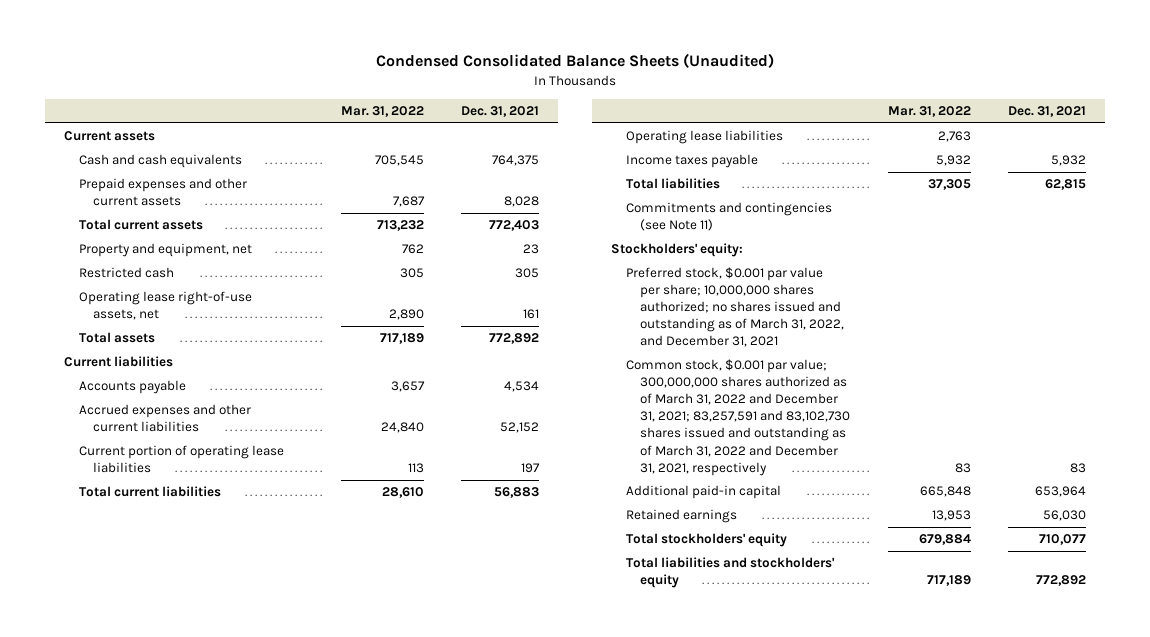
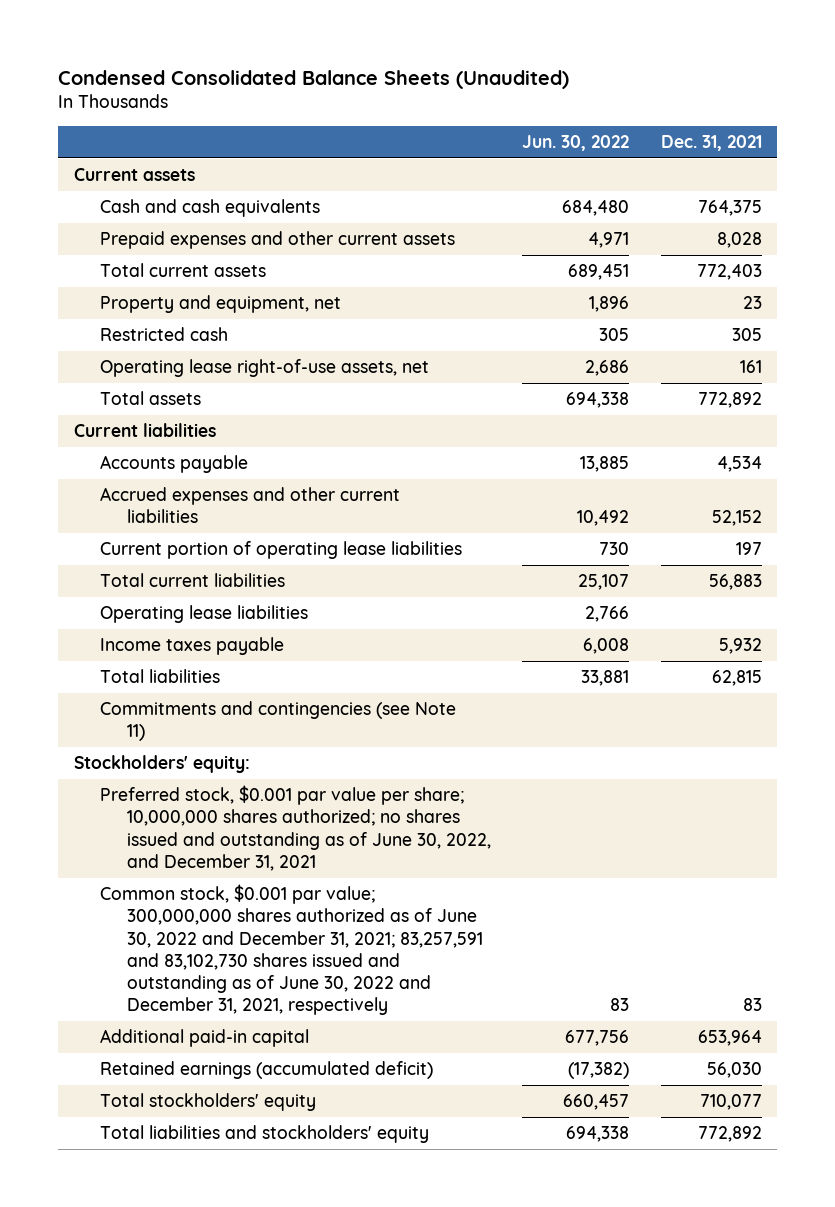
[340,105,424,117] Mar. 31, 2022 -> none
none -> [522,134,630,151] Jun. 30, 2022
[625,267,845,348] Preferred stock, $0.001 par value per share; 10,000,000 shares authorized; no shares issued and outstanding as of March 31, 2022, and December 31, 2021 -> [100,785,492,871] Preferred stock, $0.001 par value per share; 10,000,000 shares authorized; no shares issued and outstanding as of June 30, 2022, and December 31, 2021
[625,359,851,476] Common stock, $0.001 par value; 300,000,000 shares authorized as of March 31, 2022 and December 31, 2021; 83,257,591 and 83,102,730 shares issued and outstanding as of March 31, 2022 and December 31, 2021, respectively -> [100,884,484,1016] Common stock, $0.001 par value; 300,000,000 shares authorized as of June 30, 2022 and December 31, 2021; 83,257,591 and 83,102,730 shares issued and outstanding as of June 30, 2022 and December 31, 2021, respectively
[625,509,737,524] Retained earnings -> [100,1061,434,1080] Retained earnings (accumulated deficit)

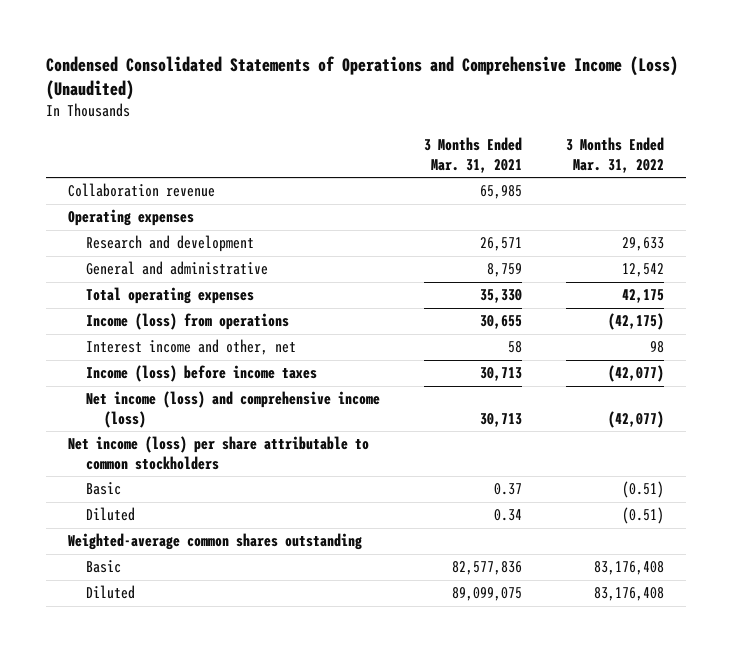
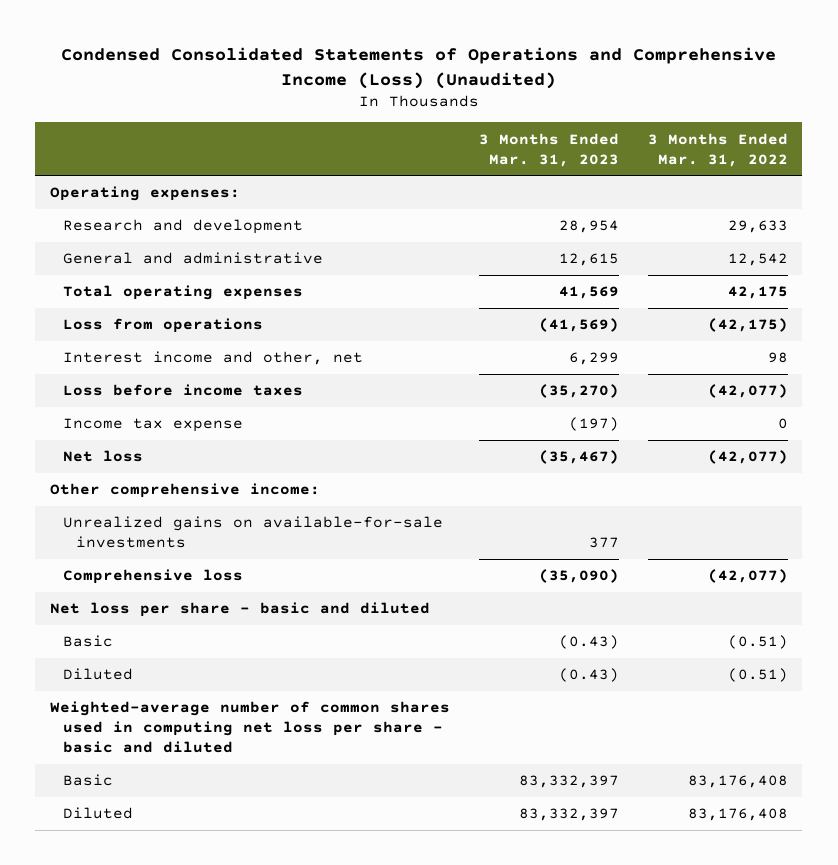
[423,137,522,173] 3 Months Ended Mar. 31, 2021 -> none
none -> [478,132,619,167] 3 Months Ended Mar. 31, 2023
[68,183,216,198] Collaboration revenue -> none
[68,209,195,227] Operating expenses -> [49,186,240,202] Operating expenses:
[86,313,290,331] Income (loss) from operations -> [62,318,263,334] Loss from operations
[86,365,318,383] Income (loss) before income taxes -> [62,384,303,397] Loss before income taxes
none -> [62,418,243,433] Income tax expense
[86,391,381,428] Net income (loss) and comprehensive income (loss) -> [62,450,143,463] Net loss
none -> [49,483,320,499] Other comprehensive income:
none -> [62,516,443,549] Unrealized gains on available-for-sale investments
none -> [62,569,243,585] Comprehensive loss
[68,436,370,470] Net income (loss) per share attributable to common stockholders -> [49,602,430,618] Net loss per share - basic and diluted
[68,533,363,551] Weighted-average common shares outstanding -> [49,701,450,754] Weighted-average number of common shares used in computing net loss per share - basic and diluted

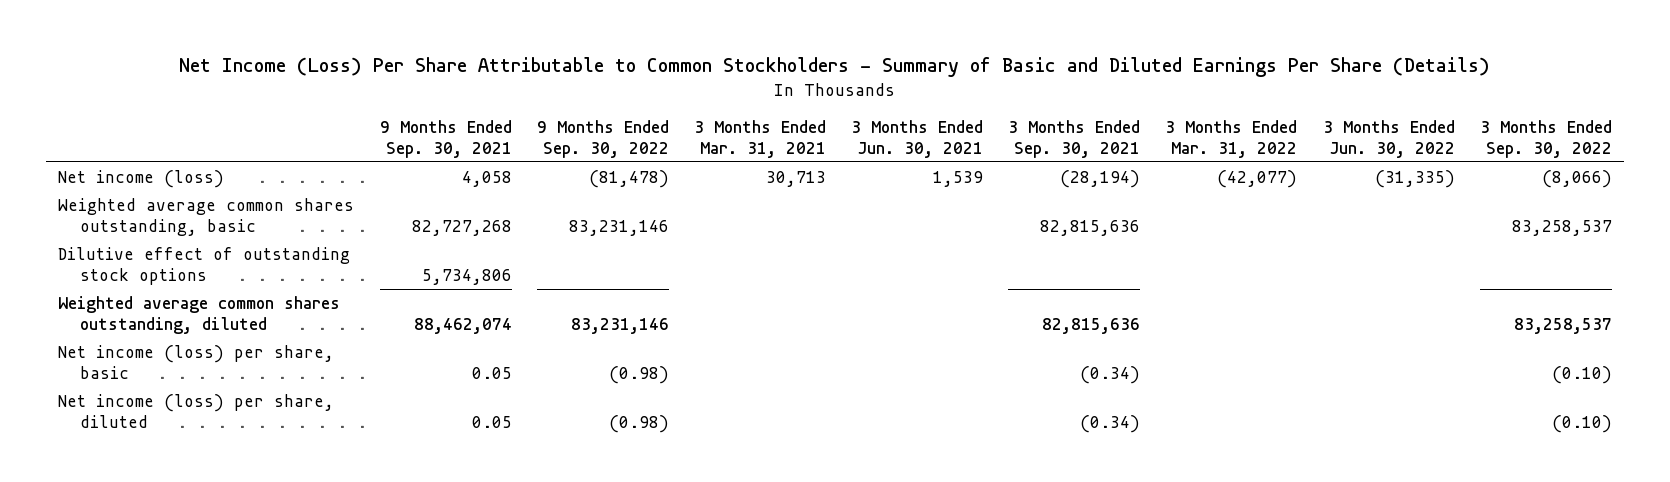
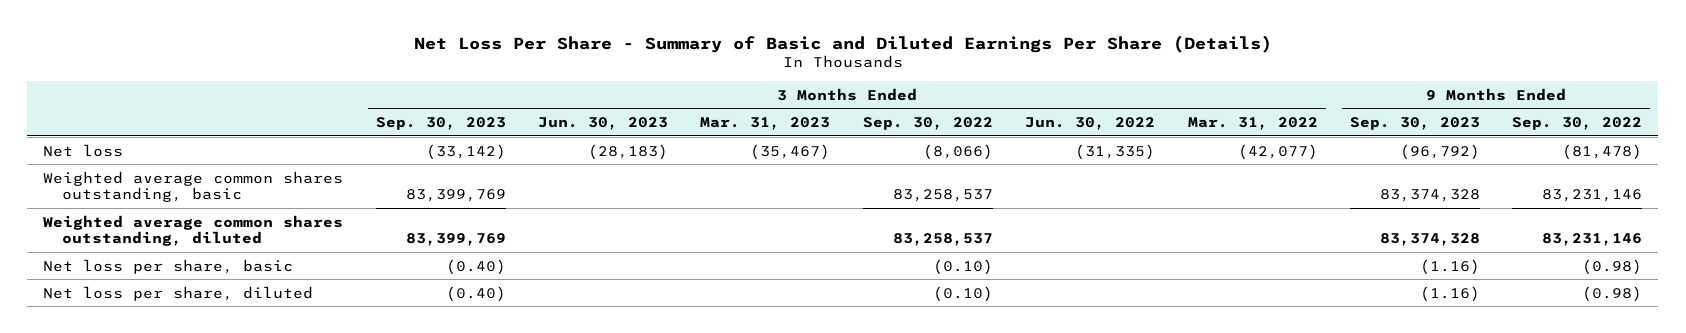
[179,57,1491,78] Net Income (Loss) Per Share Attributable to Common Stockholders - Summary of Basic and Diluted Earnings Per Share (Details) -> [413,34,1272,53] Net Loss Per Share - Summary of Basic and Diluted Earnings Per Share (Details)
[379,119,512,158] 9 Months Ended Sep. 30, 2021 -> none
[693,119,826,158] 3 Months Ended Mar. 31, 2021 -> none
[851,119,984,158] 3 Months Ended Jun. 30, 2021 -> none
[1008,119,1141,158] 3 Months Ended Sep. 30, 2021 -> none
none -> [375,117,506,131] Sep. 30, 2023
none -> [538,117,669,131] Jun. 30, 2023
none -> [700,117,831,131] Mar. 31, 2023
none -> [1349,117,1480,131] Sep. 30, 2023
[58,169,225,188] Net income (loss) -> [43,143,124,157] Net loss
[58,246,351,285] Dilutive effect of outstanding stock options -> none
[58,344,335,379] Net income (loss) per share, basic -> [43,258,294,274] Net loss per share, basic
[58,393,335,428] Net income (loss) per share, diluted -> [43,285,314,301] Net loss per share, diluted

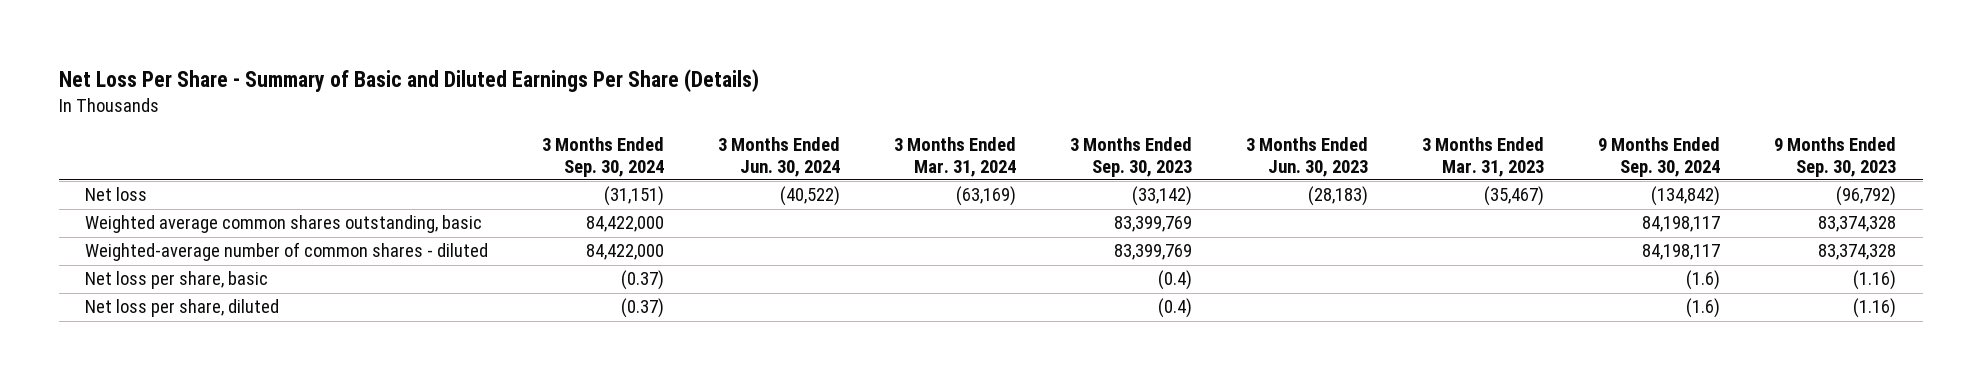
[862,117,993,131] Sep. 30, 2022 -> none
[1025,117,1156,131] Jun. 30, 2022 -> none
[1187,117,1318,131] Mar. 31, 2022 -> none
[1512,117,1643,131] Sep. 30, 2022 -> none
none -> [542,136,665,177] 3 Months Ended Sep. 30, 2024
none -> [718,136,841,177] 3 Months Ended Jun. 30, 2024
none -> [894,136,1017,177] 3 Months Ended Mar. 31, 2024
none -> [1598,136,1721,177] 9 Months Ended Sep. 30, 2024
[43,214,344,247] Weighted average common shares outstanding, diluted -> [85,242,489,262] Weighted-average number of common shares - diluted
[445,258,506,275] (0.40) -> [1158,270,1193,291] (0.4)
[445,285,506,302] (0.40) -> [1158,298,1193,319] (0.4)

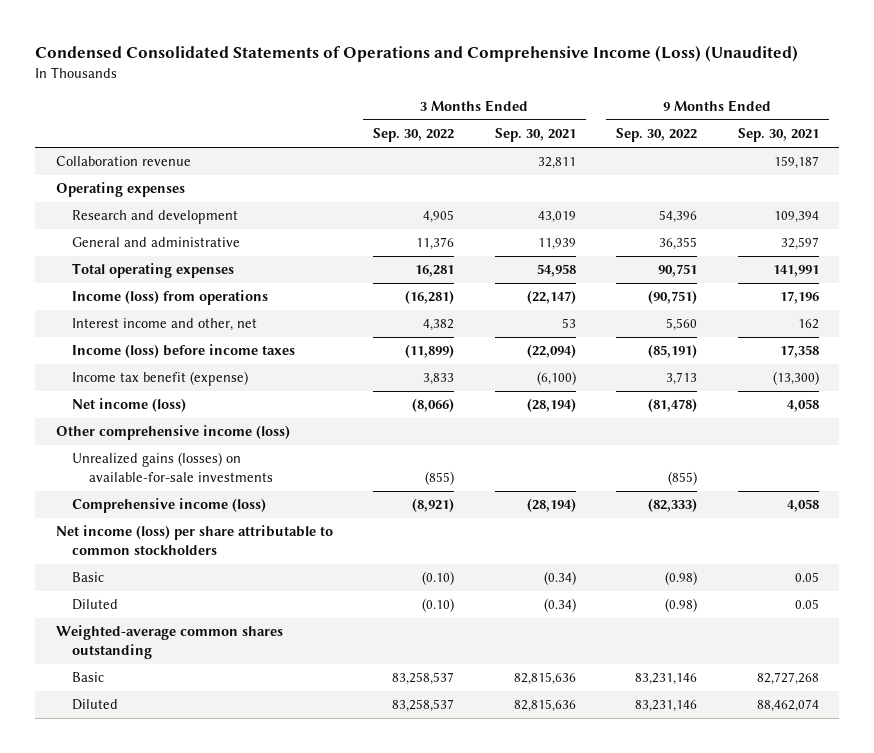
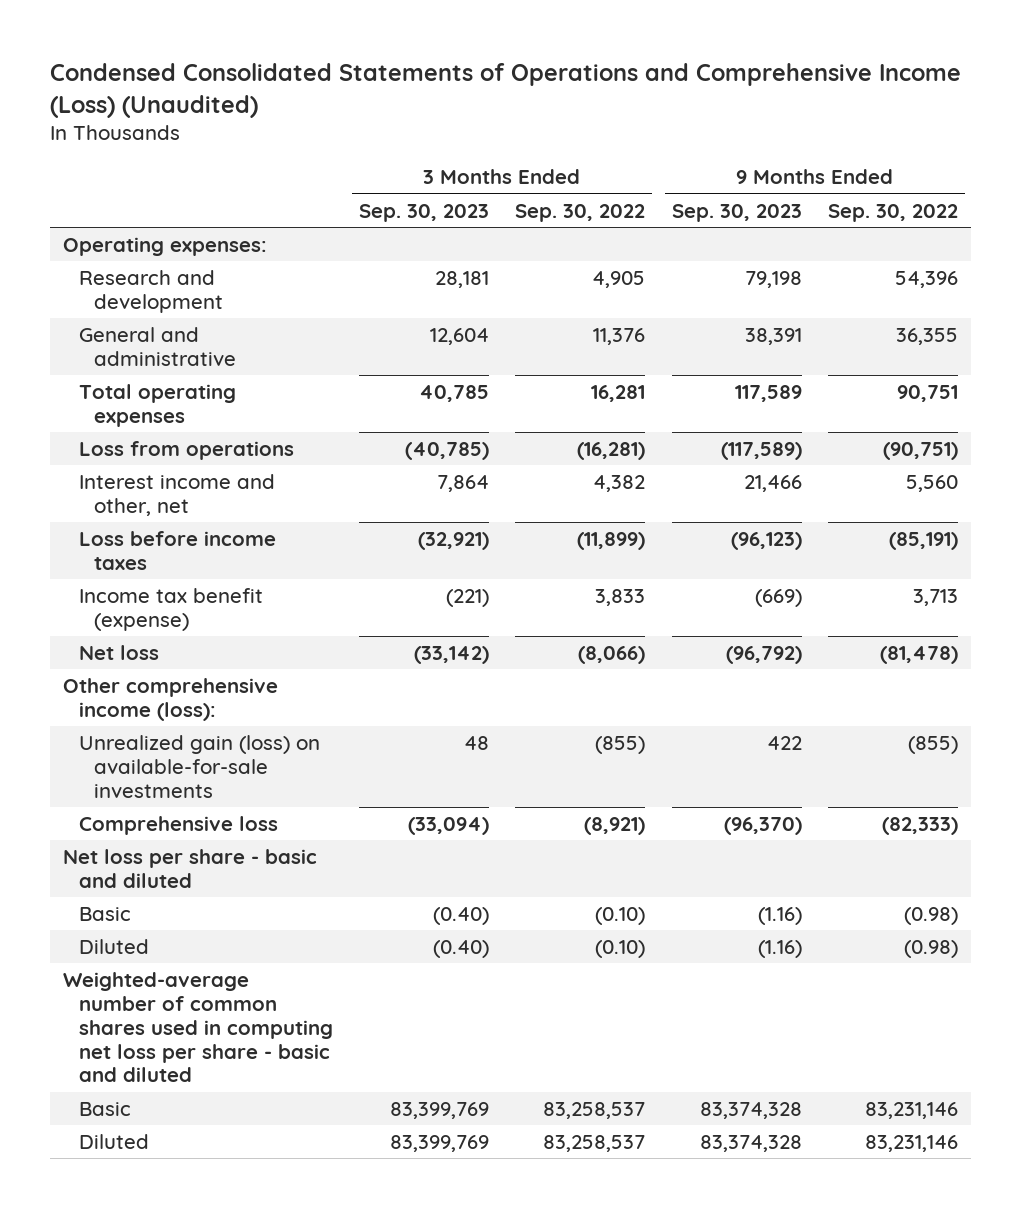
[494,128,576,143] Sep. 30, 2021 -> none
[737,128,819,143] Sep. 30, 2021 -> none
none -> [358,203,489,222] Sep. 30, 2023
none -> [671,203,802,222] Sep. 30, 2023
[55,156,191,167] Collaboration revenue -> none
[55,182,185,198] Operating expenses -> [63,236,268,256] Operating expenses:
[72,290,269,306] Income (loss) from operations -> [78,440,294,460] Loss from operations
[72,344,296,359] Income (loss) before income taxes -> [78,530,276,570] Loss before income taxes
[72,398,187,413] Net income (loss) -> [78,644,159,660] Net loss
[55,425,290,441] Other comprehensive income (loss) -> [63,677,279,721] Other comprehensive income (loss):
[72,452,274,482] Unrealized gains (losses) on available-for-sale investments -> [78,734,320,798] Unrealized gain (loss) on available-for-sale investments
[72,498,267,514] Comprehensive income (loss) -> [78,815,278,835] Comprehensive loss
[55,525,333,555] Net income (loss) per share attributable to common stockholders -> [63,848,318,888] Net loss per share - basic and diluted
[55,625,283,659] Weighted-average common shares outstanding -> [63,971,333,1083] Weighted-average number of common shares used in computing net loss per share - basic and diluted

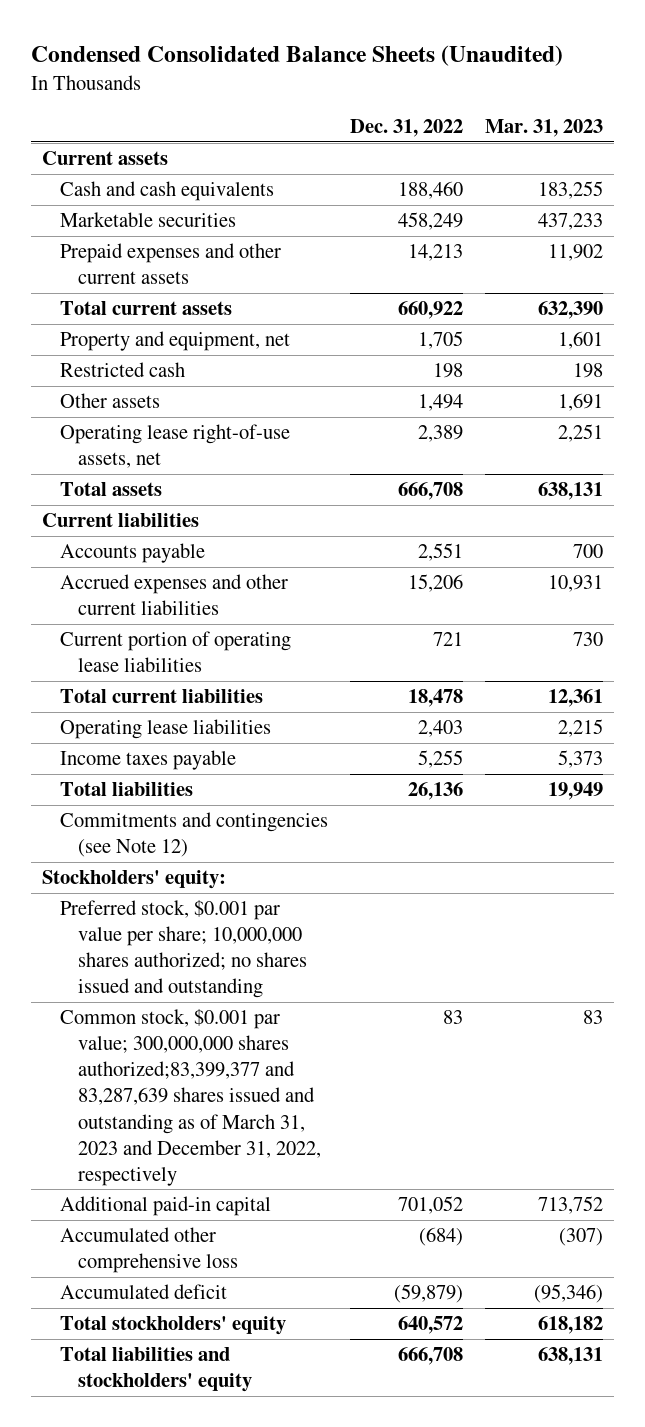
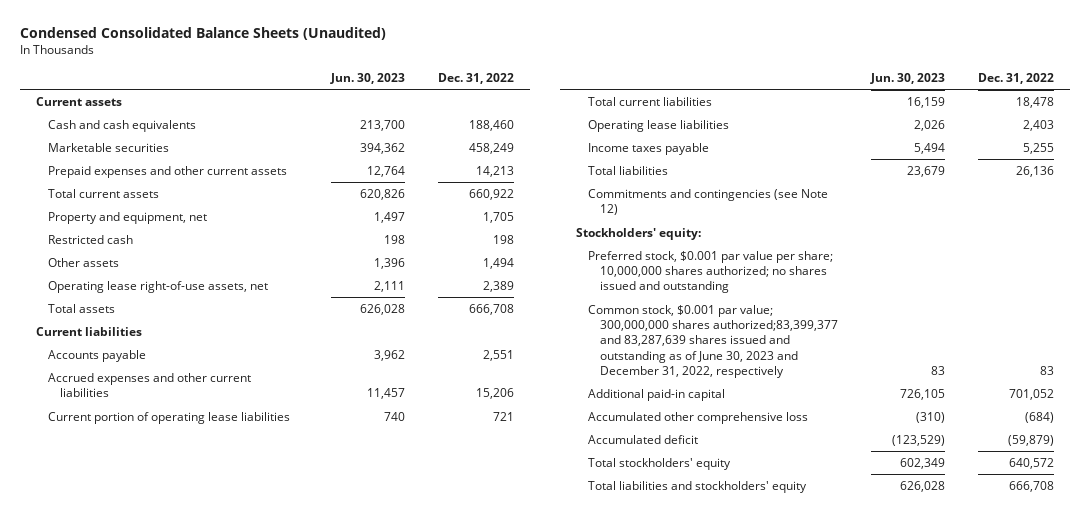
[484,119,603,138] Mar. 31, 2023 -> none
none -> [329,72,405,84] Jun. 30, 2023
[59,1009,322,1186] Common stock, $0.001 par value; 300,000,000 shares authorized;83,399,377 and 83,287,639 shares issued and outstanding as of March 31, 2023 and December 31, 2022, respectively -> [588,304,839,378] Common stock, $0.001 par value; 300,000,000 shares authorized;83,399,377 and 83,287,639 shares issued and outstanding as of June 30, 2023 and December 31, 2022, respectively

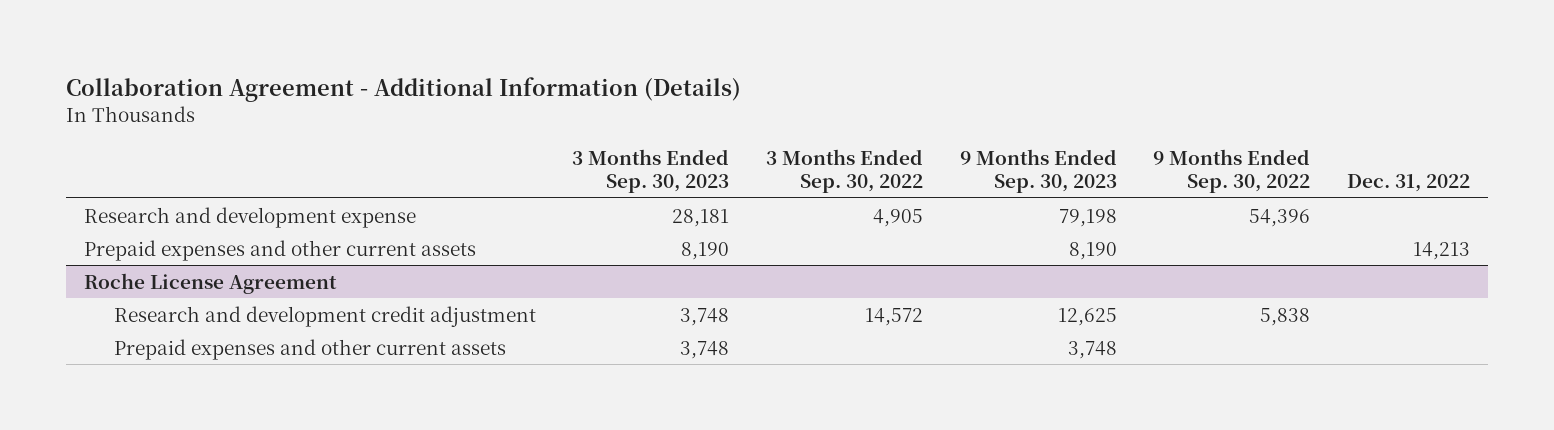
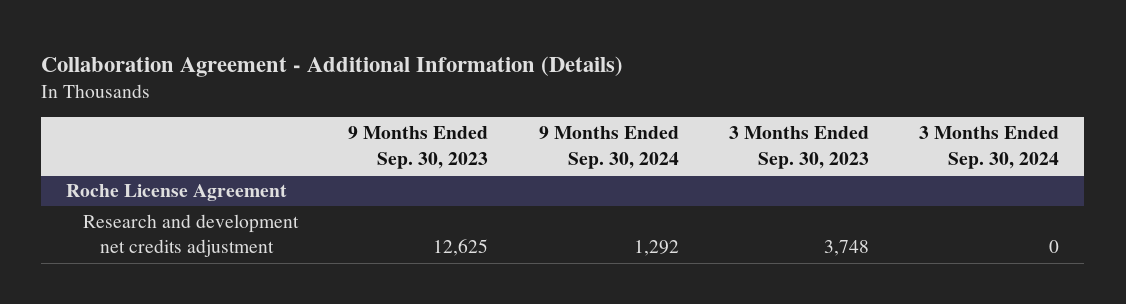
[766,148,924,194] 3 Months Ended Sep. 30, 2022 -> none
[1153,148,1311,194] 9 Months Ended Sep. 30, 2022 -> none
[1346,174,1470,193] Dec. 31, 2022 -> none
none -> [538,126,679,169] 9 Months Ended Sep. 30, 2024
none -> [919,126,1060,169] 3 Months Ended Sep. 30, 2024
[84,206,417,228] Research and development expense -> none
[84,239,477,261] Prepaid expenses and other current assets -> none
[113,338,506,360] Prepaid expenses and other current assets -> none
[113,305,536,327] Research and development credit adjustment -> [83,214,300,258] Research and development net credits adjustment

